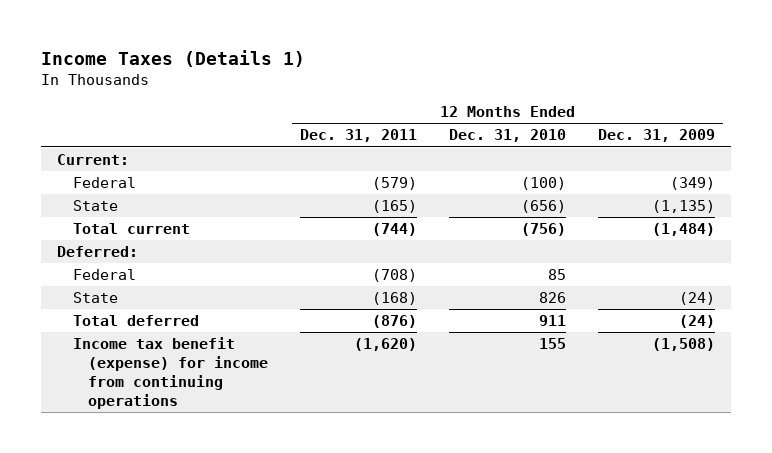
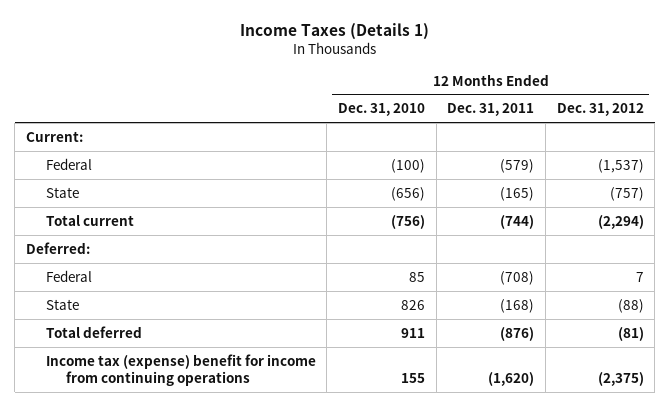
[597,129,715,143] Dec. 31, 2009 -> none
none -> [556,103,644,117] Dec. 31, 2012
[72,337,269,410] Income tax benefit (expense) for income from continuing operations -> [45,353,316,386] Income tax (expense) benefit for income from continuing operations

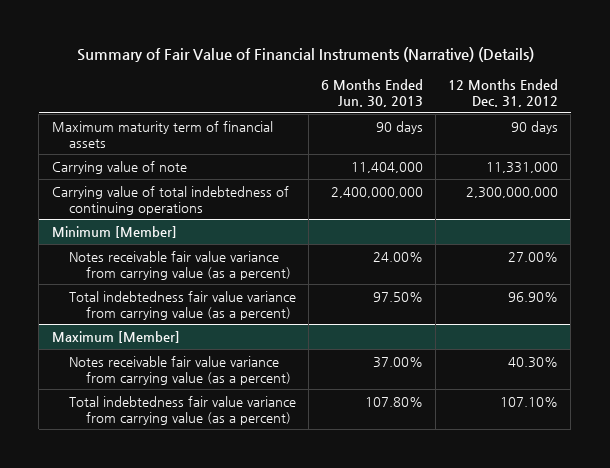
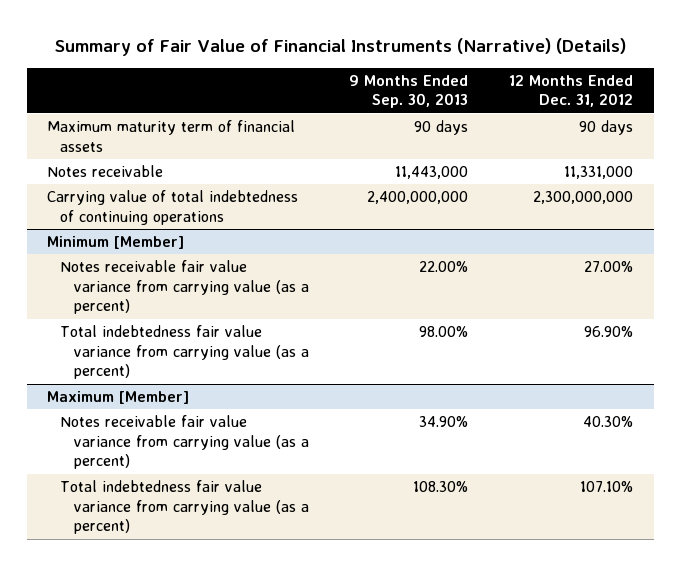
[320,79,423,107] 6 Months Ended Jun. 30, 2013 -> none
none -> [349,74,469,109] 9 Months Ended Sep. 30, 2013
[51,160,187,174] Carrying value of note -> [47,165,164,178] Notes receivable

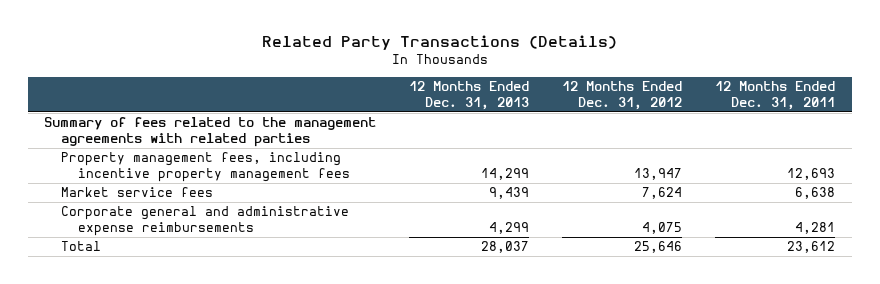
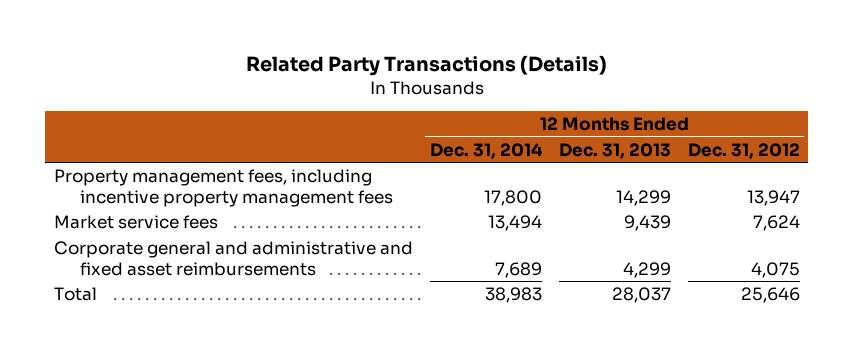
[715,81,836,110] 12 Months Ended Dec. 31, 2011 -> none
none -> [429,142,543,159] Dec. 31, 2014
[44,117,377,148] Summary of fees related to the management agreements with related parties -> none
[61,206,350,237] Corporate general and administrative expense reimbursements -> [53,240,413,276] Corporate general and administrative and fixed asset reimbursements

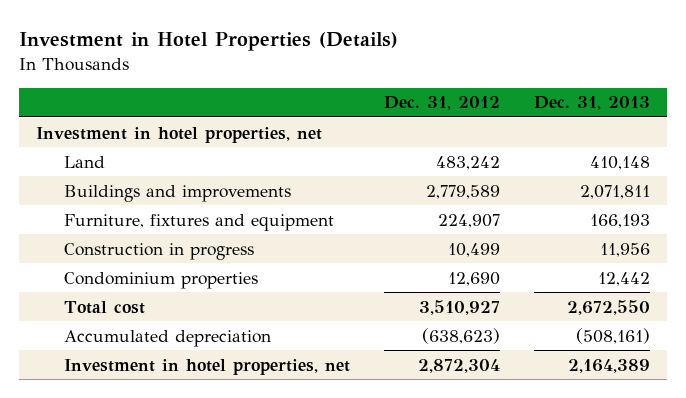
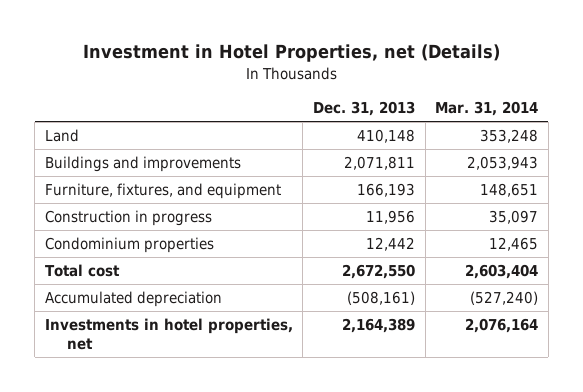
[19,32,399,52] Investment in Hotel Properties (Details) -> [82,44,500,63] Investment in Hotel Properties, net (Details)
[383,96,500,111] Dec. 31, 2012 -> none
none -> [435,101,539,117] Mar. 31, 2014
[36,126,323,143] Investment in hotel properties, net -> none
[63,213,334,231] Furniture, fixtures and equipment -> [44,183,281,200] Furniture, fixtures, and equipment
[63,358,350,375] Investment in hotel properties, net -> [44,318,293,351] Investments in hotel properties, net

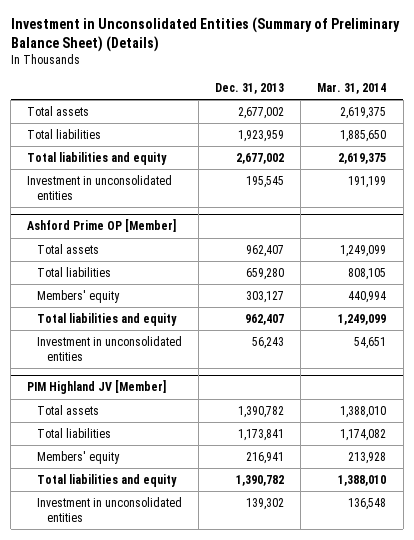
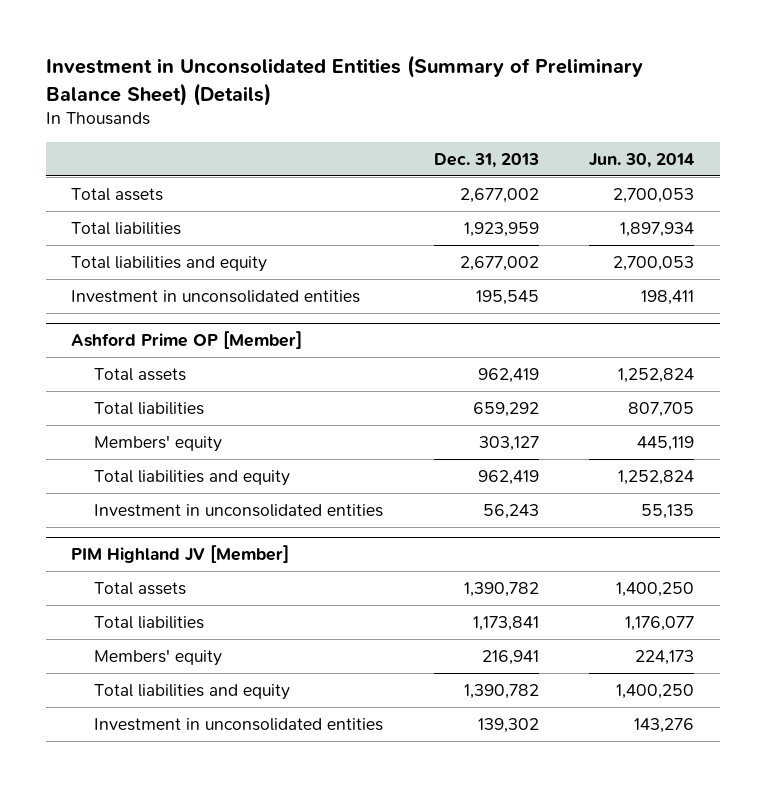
[317,83,387,95] Mar. 31, 2014 -> none
none -> [589,152,695,168] Jun. 30, 2014
[246,244,285,257] 962,407 -> [477,367,539,383] 962,419
[246,267,285,280] 659,280 -> [472,401,539,417] 659,292
[245,313,285,325] 962,407 -> [477,469,539,485] 962,419

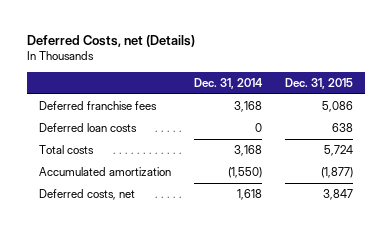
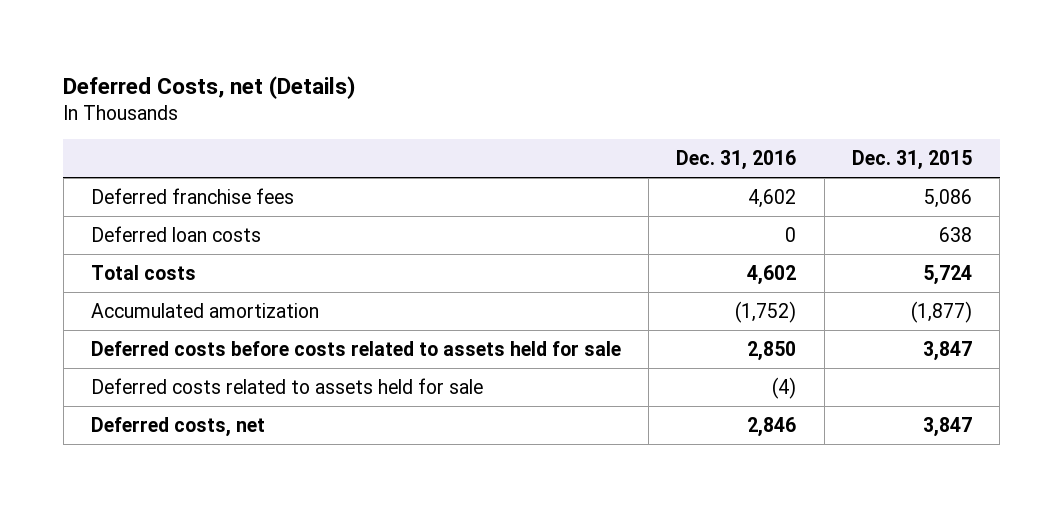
[193,77,263,89] Dec. 31, 2014 -> none
none -> [676,150,797,171] Dec. 31, 2016
none -> [91,340,622,356] Deferred costs before costs related to assets held for sale
none -> [91,377,484,394] Deferred costs related to assets held for sale

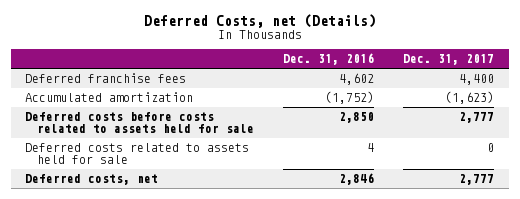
[851,150,972,171] Dec. 31, 2015 -> none
none -> [403,54,495,66] Dec. 31, 2017
[91,225,262,242] Deferred loan costs -> none
[91,264,197,280] Total costs -> none
[772,376,797,399] (4) -> [367,143,375,153] 4

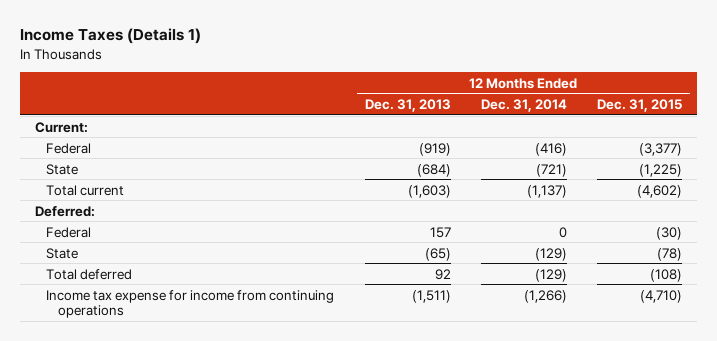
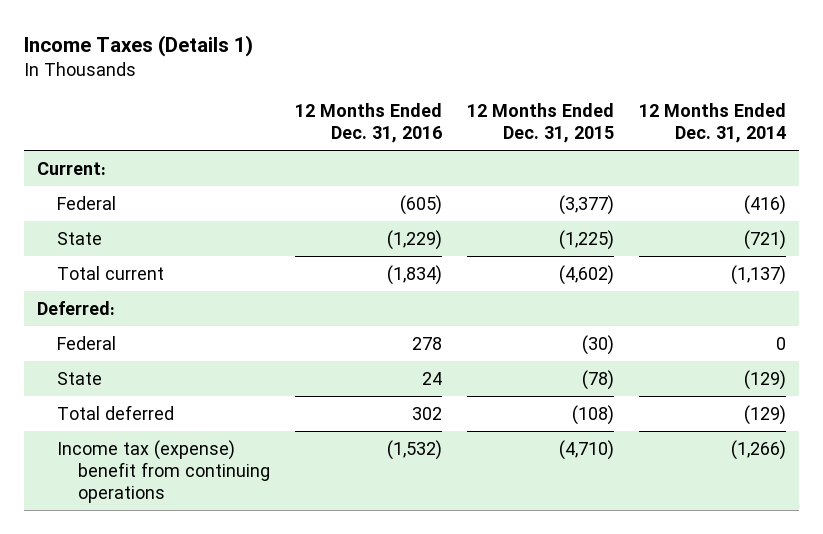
[364,99,451,113] Dec. 31, 2013 -> none
none -> [294,103,442,144] 12 Months Ended Dec. 31, 2016
[46,289,335,319] Income tax expense for income from continuing operations -> [57,439,270,504] Income tax (expense) benefit from continuing operations

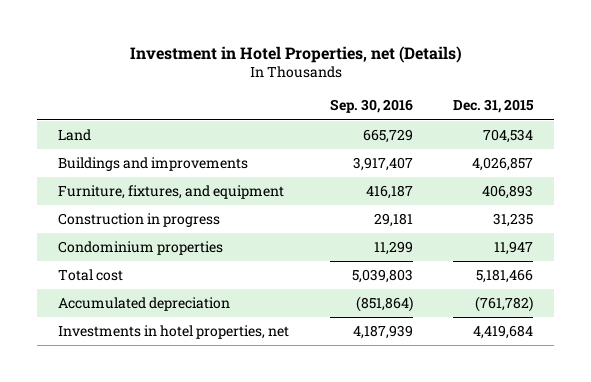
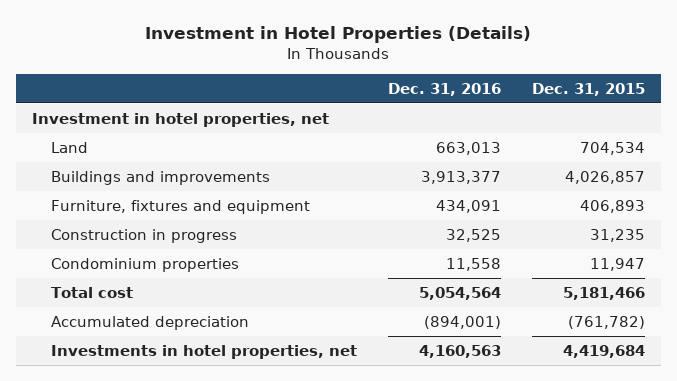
[129,45,462,63] Investment in Hotel Properties, net (Details) -> [145,26,532,44] Investment in Hotel Properties (Details)
[329,99,413,114] Sep. 30, 2016 -> none
none -> [387,82,501,96] Dec. 31, 2016
none -> [31,112,329,127] Investment in hotel properties, net
[57,185,284,200] Furniture, fixtures, and equipment -> [50,199,310,214] Furniture, fixtures and equipment

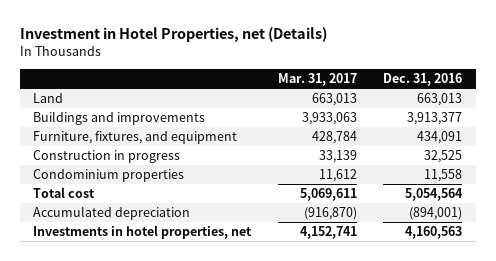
[145,26,532,44] Investment in Hotel Properties (Details) -> [19,27,327,43] Investment in Hotel Properties, net (Details)
[531,82,645,96] Dec. 31, 2015 -> none
none -> [277,73,357,87] Mar. 31, 2017
[31,112,329,127] Investment in hotel properties, net -> none
[50,199,310,214] Furniture, fixtures and equipment -> [33,131,238,145] Furniture, fixtures, and equipment

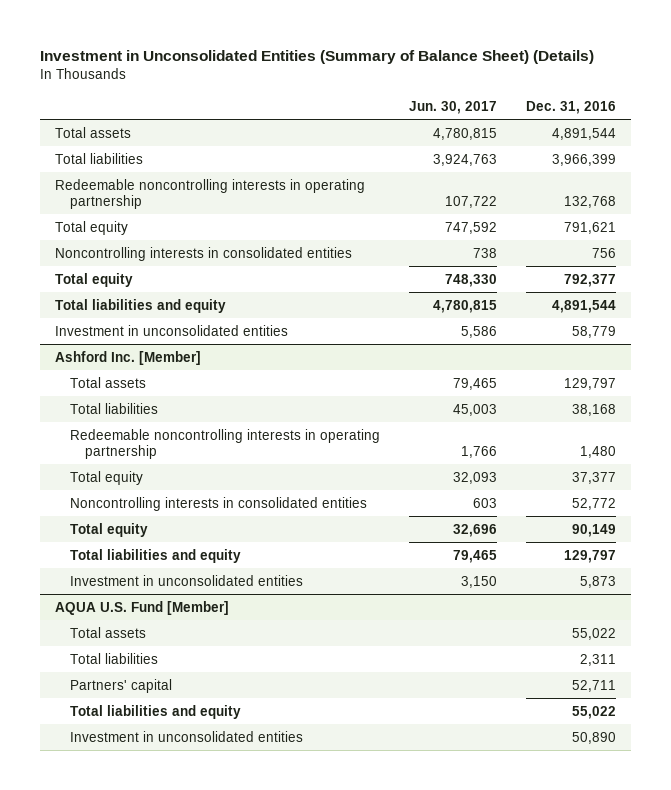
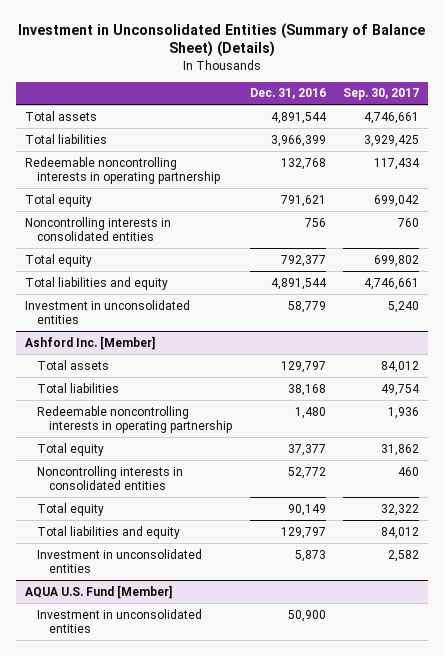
[408,100,497,114] Jun. 30, 2017 -> none
none -> [343,88,420,101] Sep. 30, 2017
[69,626,146,638] Total assets -> none
[69,652,158,664] Total liabilities -> none
[69,678,172,693] Partners' capital -> none
[69,704,241,719] Total liabilities and equity -> none
[572,731,617,744] 50,890 -> [287,609,326,622] 50,900

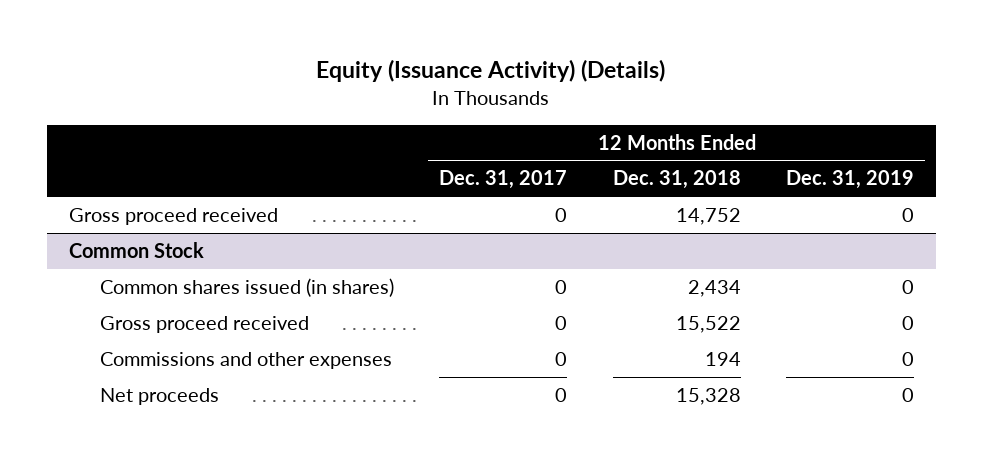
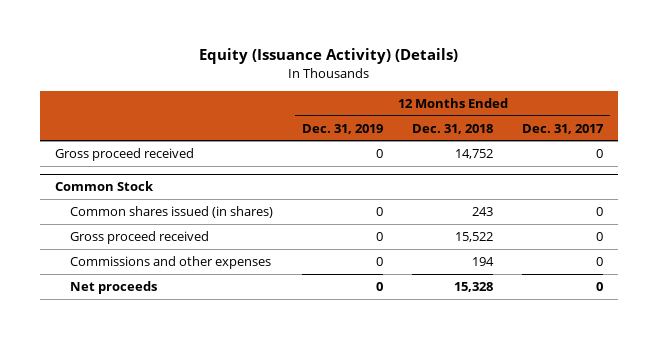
[687,280,741,298] 2,434 -> [472,207,494,217] 243

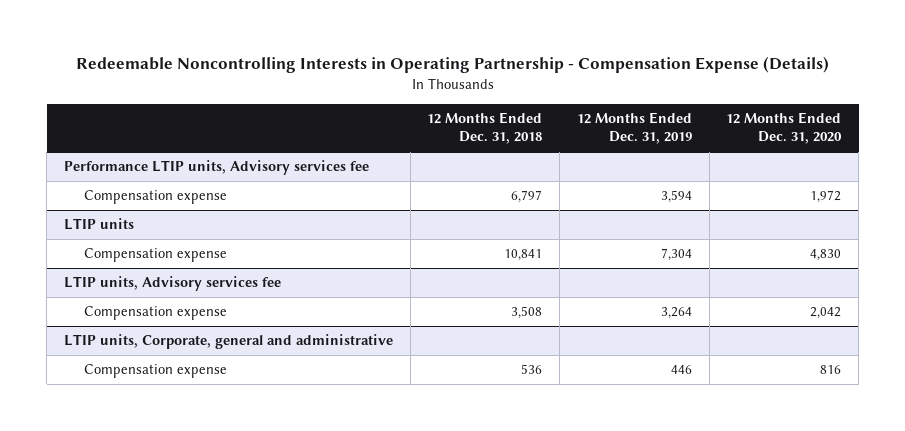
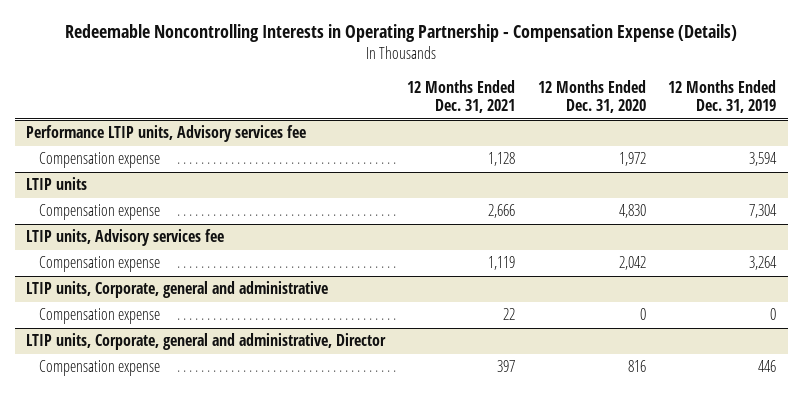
[427,112,543,145] 12 Months Ended Dec. 31, 2018 -> none
none -> [407,79,516,113] 12 Months Ended Dec. 31, 2021
none -> [38,308,160,325] Compensation expense
none -> [25,333,386,351] LTIP units, Corporate, general and administrative, Director

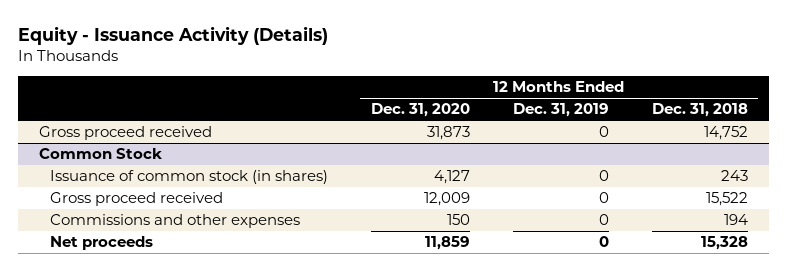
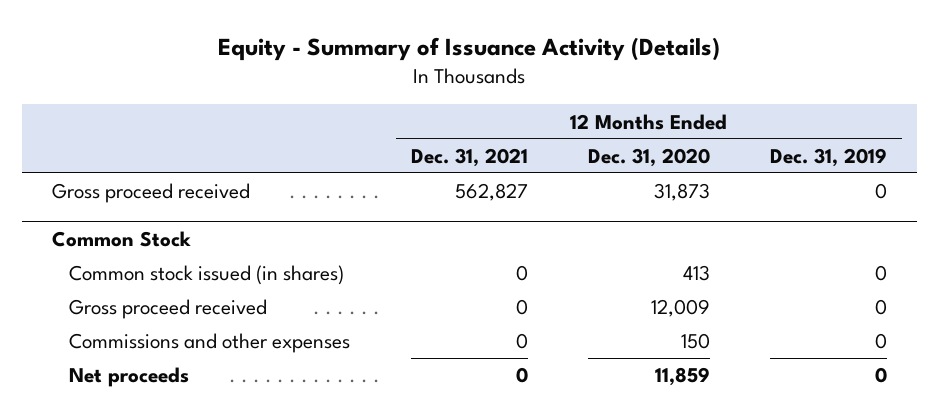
[17,25,328,45] Equity - Issuance Activity (Details) -> [218,36,721,61] Equity - Summary of Issuance Activity (Details)
[651,103,748,118] Dec. 31, 2018 -> none
none -> [410,147,528,167] Dec. 31, 2021
[50,170,329,185] Issuance of common stock (in shares) -> [69,265,345,286] Common stock issued (in shares)
[433,170,470,185] 4,127 -> [682,265,710,282] 413

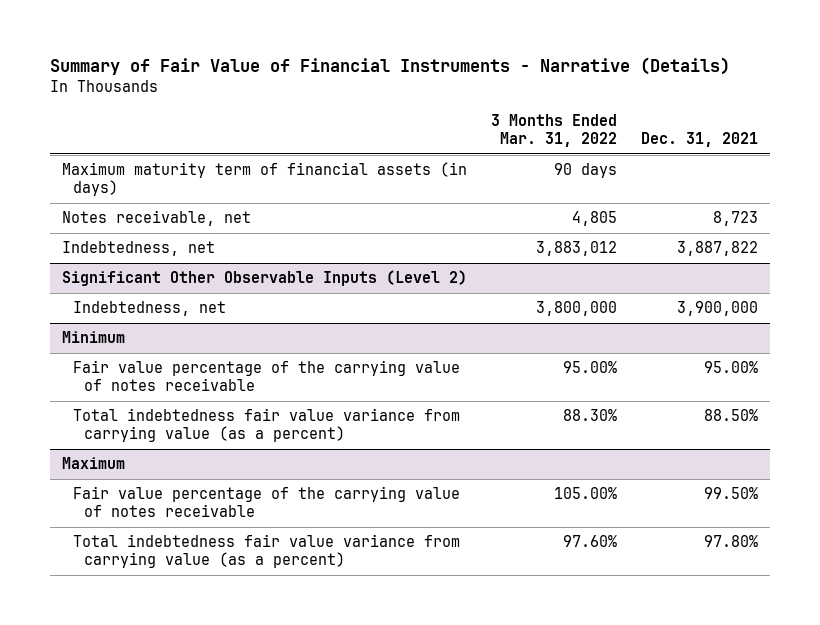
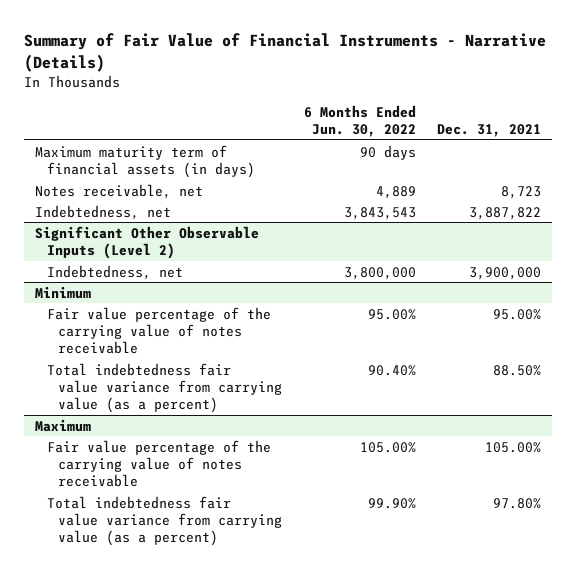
[491,114,618,148] 3 Months Ended Mar. 31, 2022 -> none
none -> [303,104,416,138] 6 Months Ended Jun. 30, 2022
[704,487,759,500] 99.50% -> [485,441,542,453] 105.00%

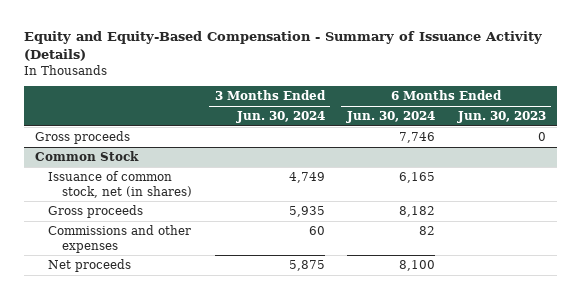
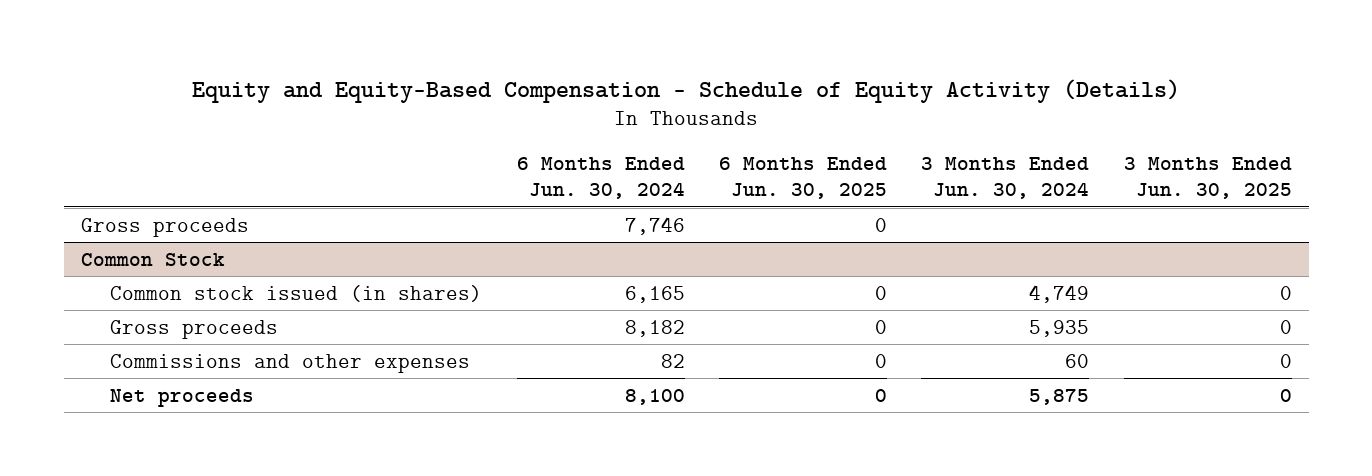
[23,31,542,62] Equity and Equity-Based Compensation - Summary of Issuance Activity (Details) -> [192,78,1181,103] Equity and Equity-Based Compensation - Schedule of Equity Activity (Details)
[456,111,546,124] Jun. 30, 2023 -> none
none -> [718,157,887,200] 6 Months Ended Jun. 30, 2025
none -> [1123,157,1292,200] 3 Months Ended Jun. 30, 2025
[48,171,193,198] Issuance of common stock, net (in shares) -> [110,284,483,302] Common stock issued (in shares)

